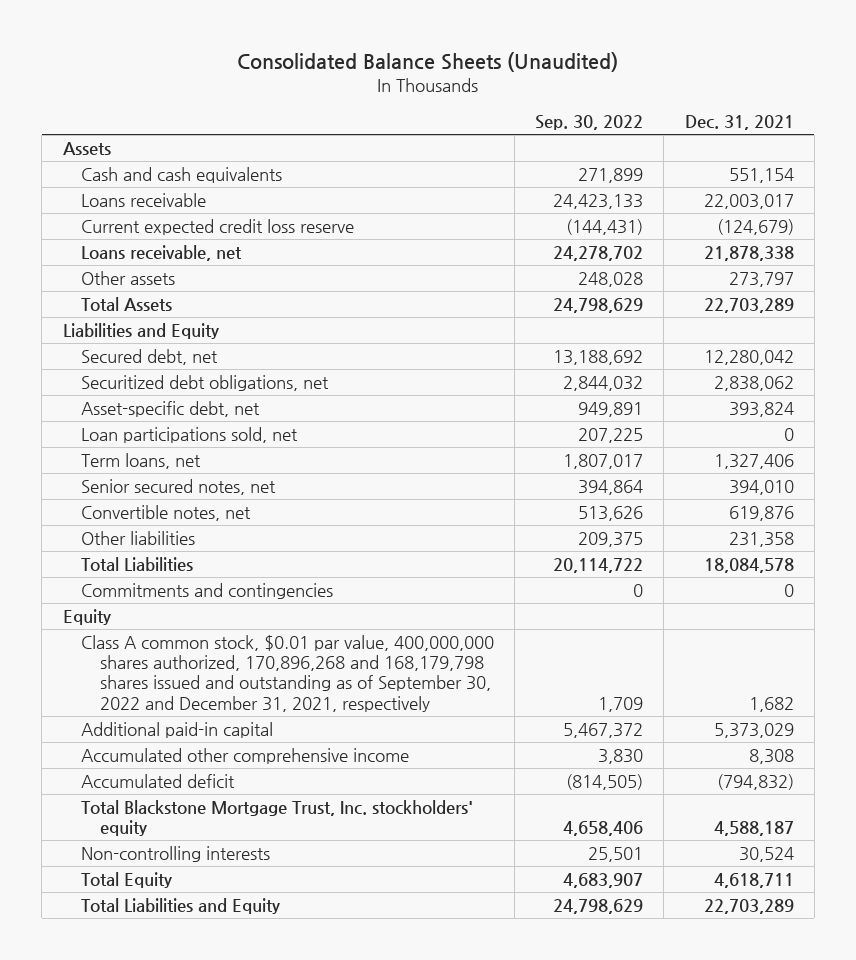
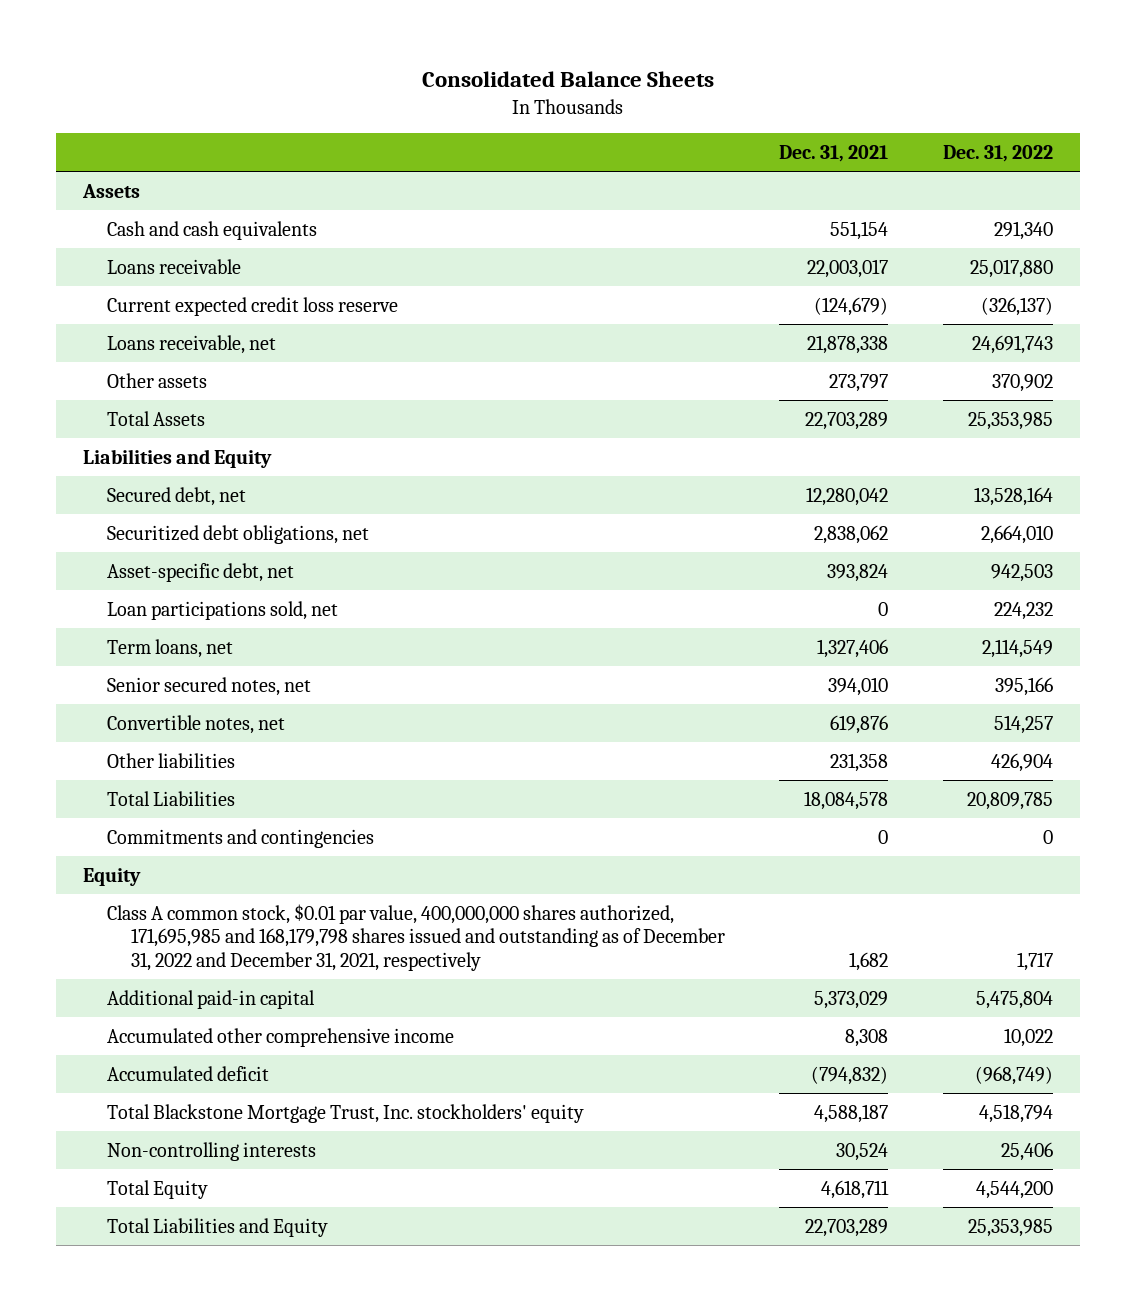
[237,52,619,73] Consolidated Balance Sheets (Unaudited) -> [422,70,715,87] Consolidated Balance Sheets
[535,114,644,130] Sep. 30, 2022 -> none
none -> [942,145,1053,163] Dec. 31, 2022
[81,634,495,712] Class A common stock, $0.01 par value, 400,000,000 shares authorized, 170,896,268 and 168,179,798 shares issued and outstanding as of September 30, 2022 and December 31, 2021, respectively -> [107,903,725,971] Class A common stock, $0.01 par value, 400,000,000 shares authorized, 171,695,985 and 168,179,798 shares issued and outstanding as of December 31, 2022 and December 31, 2021, respectively

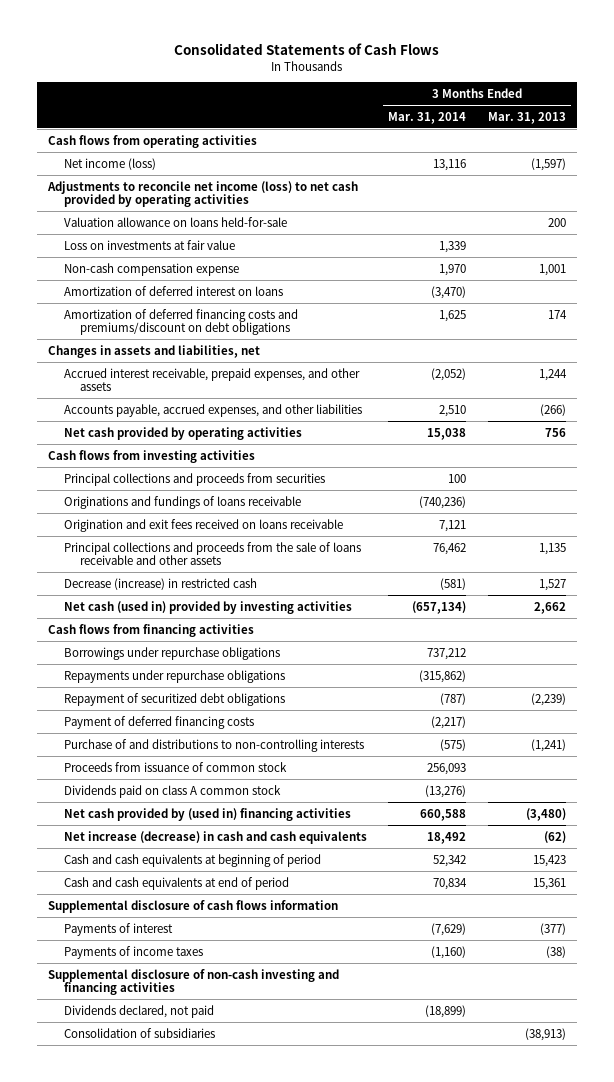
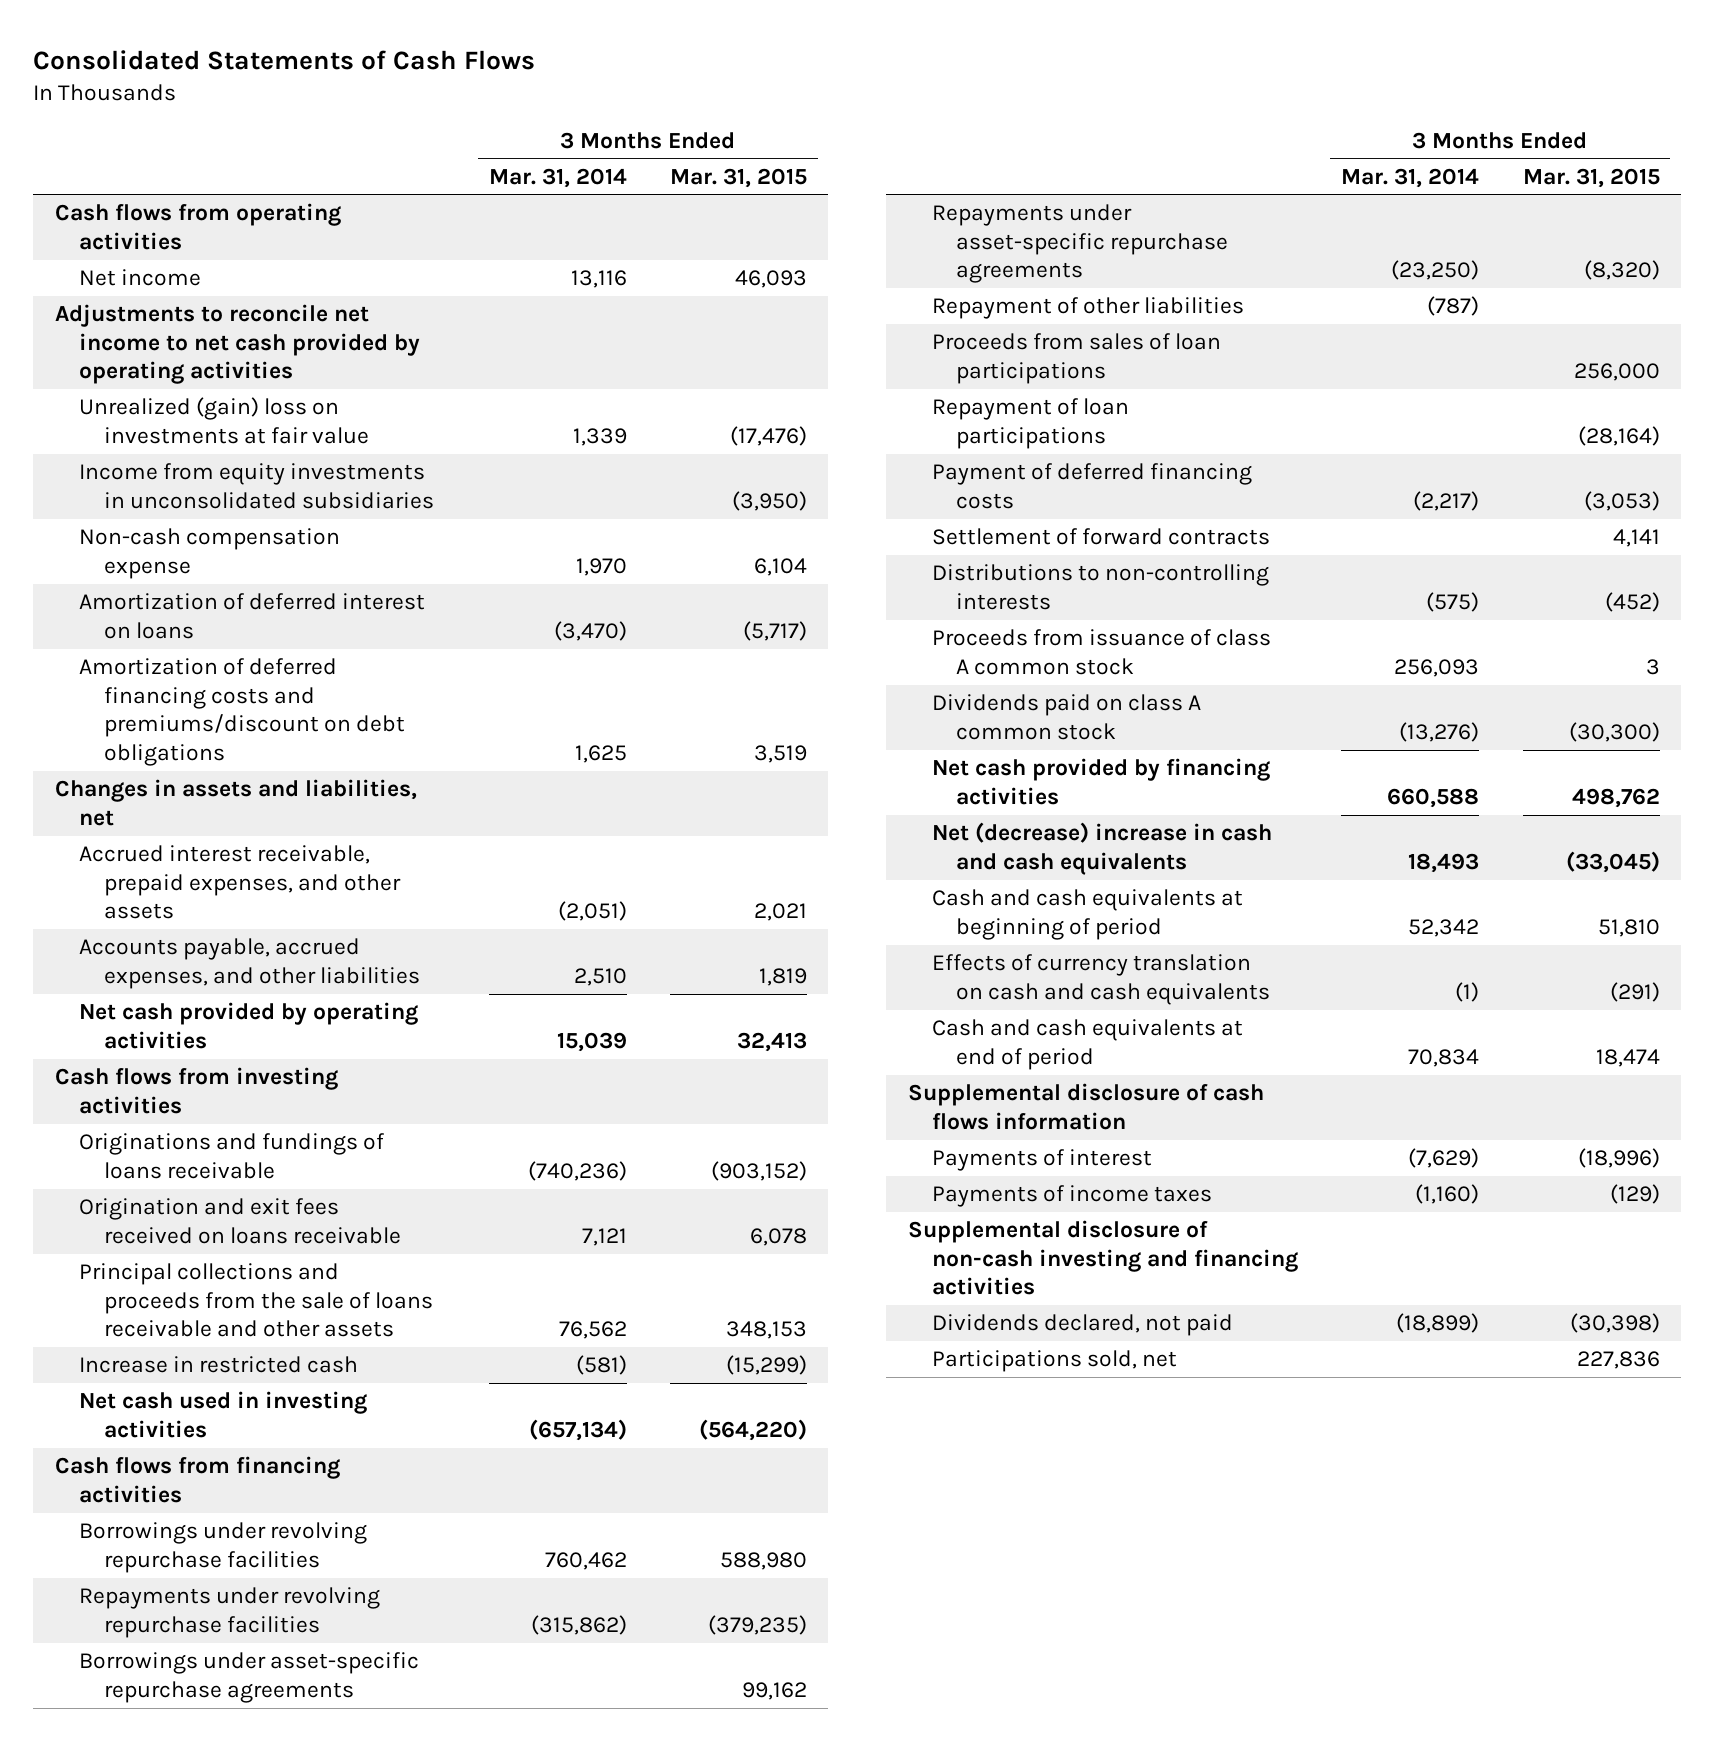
[487,111,566,124] Mar. 31, 2013 -> none
none -> [669,167,807,188] Mar. 31, 2015
[63,216,287,227] Valuation allowance on loans held-for-sale -> none
[63,157,156,170] Net income (loss) -> [79,269,202,287] Net income
[46,180,358,208] Adjustments to reconcile net income (loss) to net cash provided by operating activities -> [54,304,421,385] Adjustments to reconcile net income to net cash provided by operating activities
[63,239,235,250] Loss on investments at fair value -> [79,397,369,444] Unrealized (gain) loss on investments at fair value
none -> [79,463,434,509] Income from equity investments in unconsolidated subsidiaries
[431,367,467,381] (2,052) -> [557,901,627,922] (2,051)
[427,427,467,440] 15,038 -> [556,1031,627,1052] 15,039
[63,472,325,486] Principal collections and proceeds from securities -> none
[433,542,467,555] 76,462 -> [558,1321,627,1340] 76,562
[63,577,257,590] Decrease (increase) in restricted cash -> [79,1356,359,1374] Increase in restricted cash
[63,600,352,614] Net cash (used in) provided by investing activities -> [79,1391,368,1438] Net cash used in investing activities
[63,646,280,660] Borrowings under repurchase obligations -> [79,1522,368,1573] Borrowings under revolving repurchase facilities
[427,647,467,660] 737,212 -> [544,1551,627,1570] 760,462
[63,669,285,683] Repayments under repurchase obligations -> [79,1587,381,1638] Repayments under revolving repurchase facilities
none -> [79,1652,420,1703] Borrowings under asset-specific repurchase agreements
none -> [931,204,1229,284] Repayments under asset-specific repurchase agreements
[63,692,285,706] Repayment of securitized debt obligations -> [931,297,1244,320] Repayment of other liabilities
none -> [931,333,1221,384] Proceeds from sales of loan participations
none -> [931,398,1129,449] Repayment of loan participations
none -> [931,528,1270,546] Settlement of forward contracts
[63,738,364,752] Purchase of and distributions to non-controlling interests -> [931,564,1269,610] Distributions to non-controlling interests
[63,761,287,772] Proceeds from issuance of common stock -> [931,629,1271,675] Proceeds from issuance of class A common stock
[63,807,351,821] Net cash provided by (used in) financing activities -> [931,758,1270,805] Net cash provided by financing activities
[63,830,367,844] Net increase (decrease) in cash and cash equivalents -> [931,822,1272,875] Net (decrease) increase in cash and cash equivalents
[427,831,467,844] 18,492 -> [1408,852,1480,873] 18,493
none -> [931,954,1271,1005] Effects of currency translation on cash and cash equivalents
[63,1027,215,1038] Consolidation of subsidiaries -> none
none -> [931,1350,1177,1373] Participations sold, net

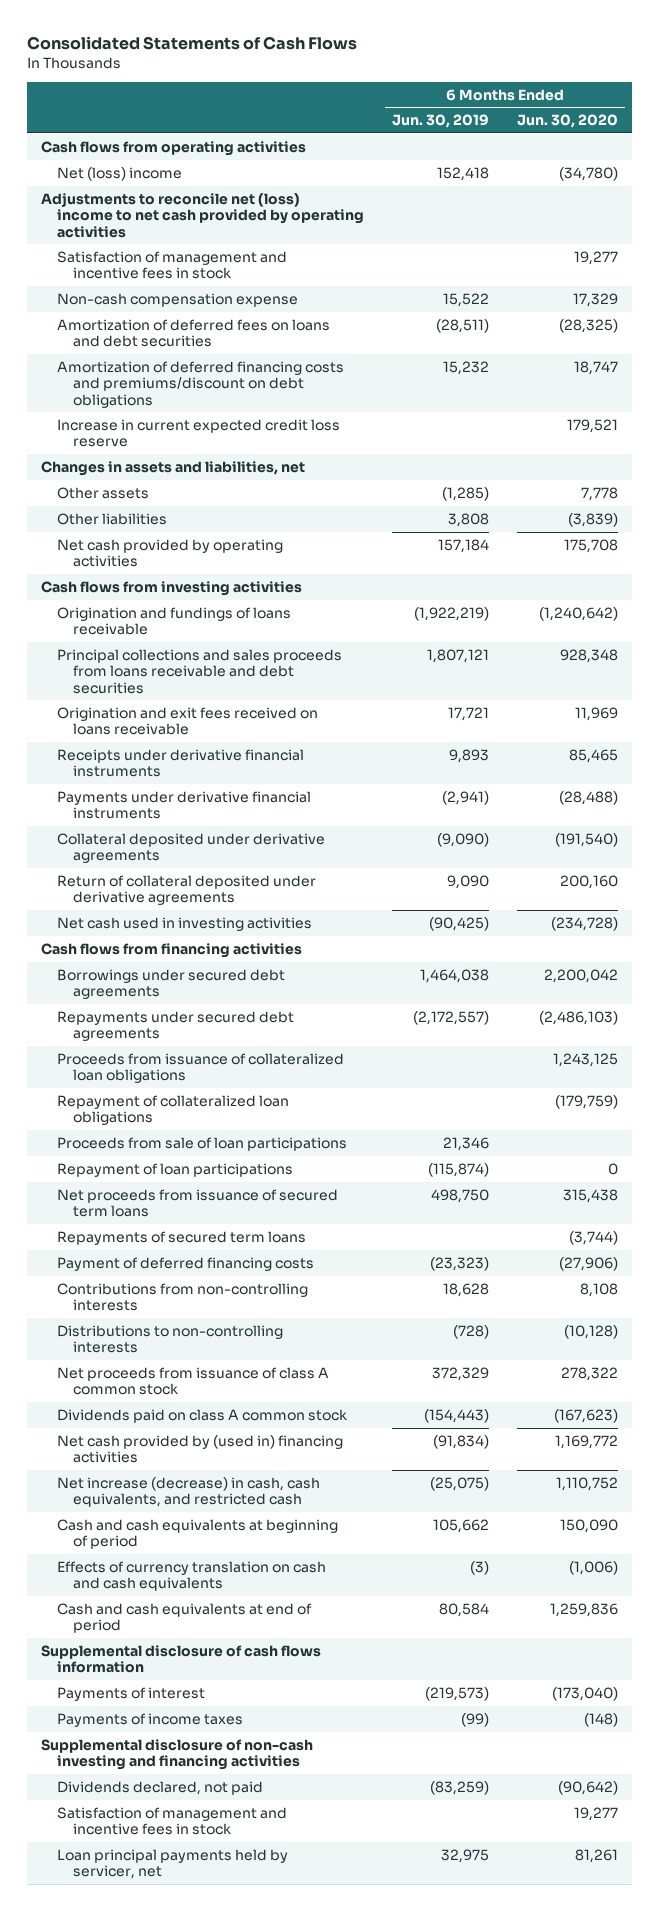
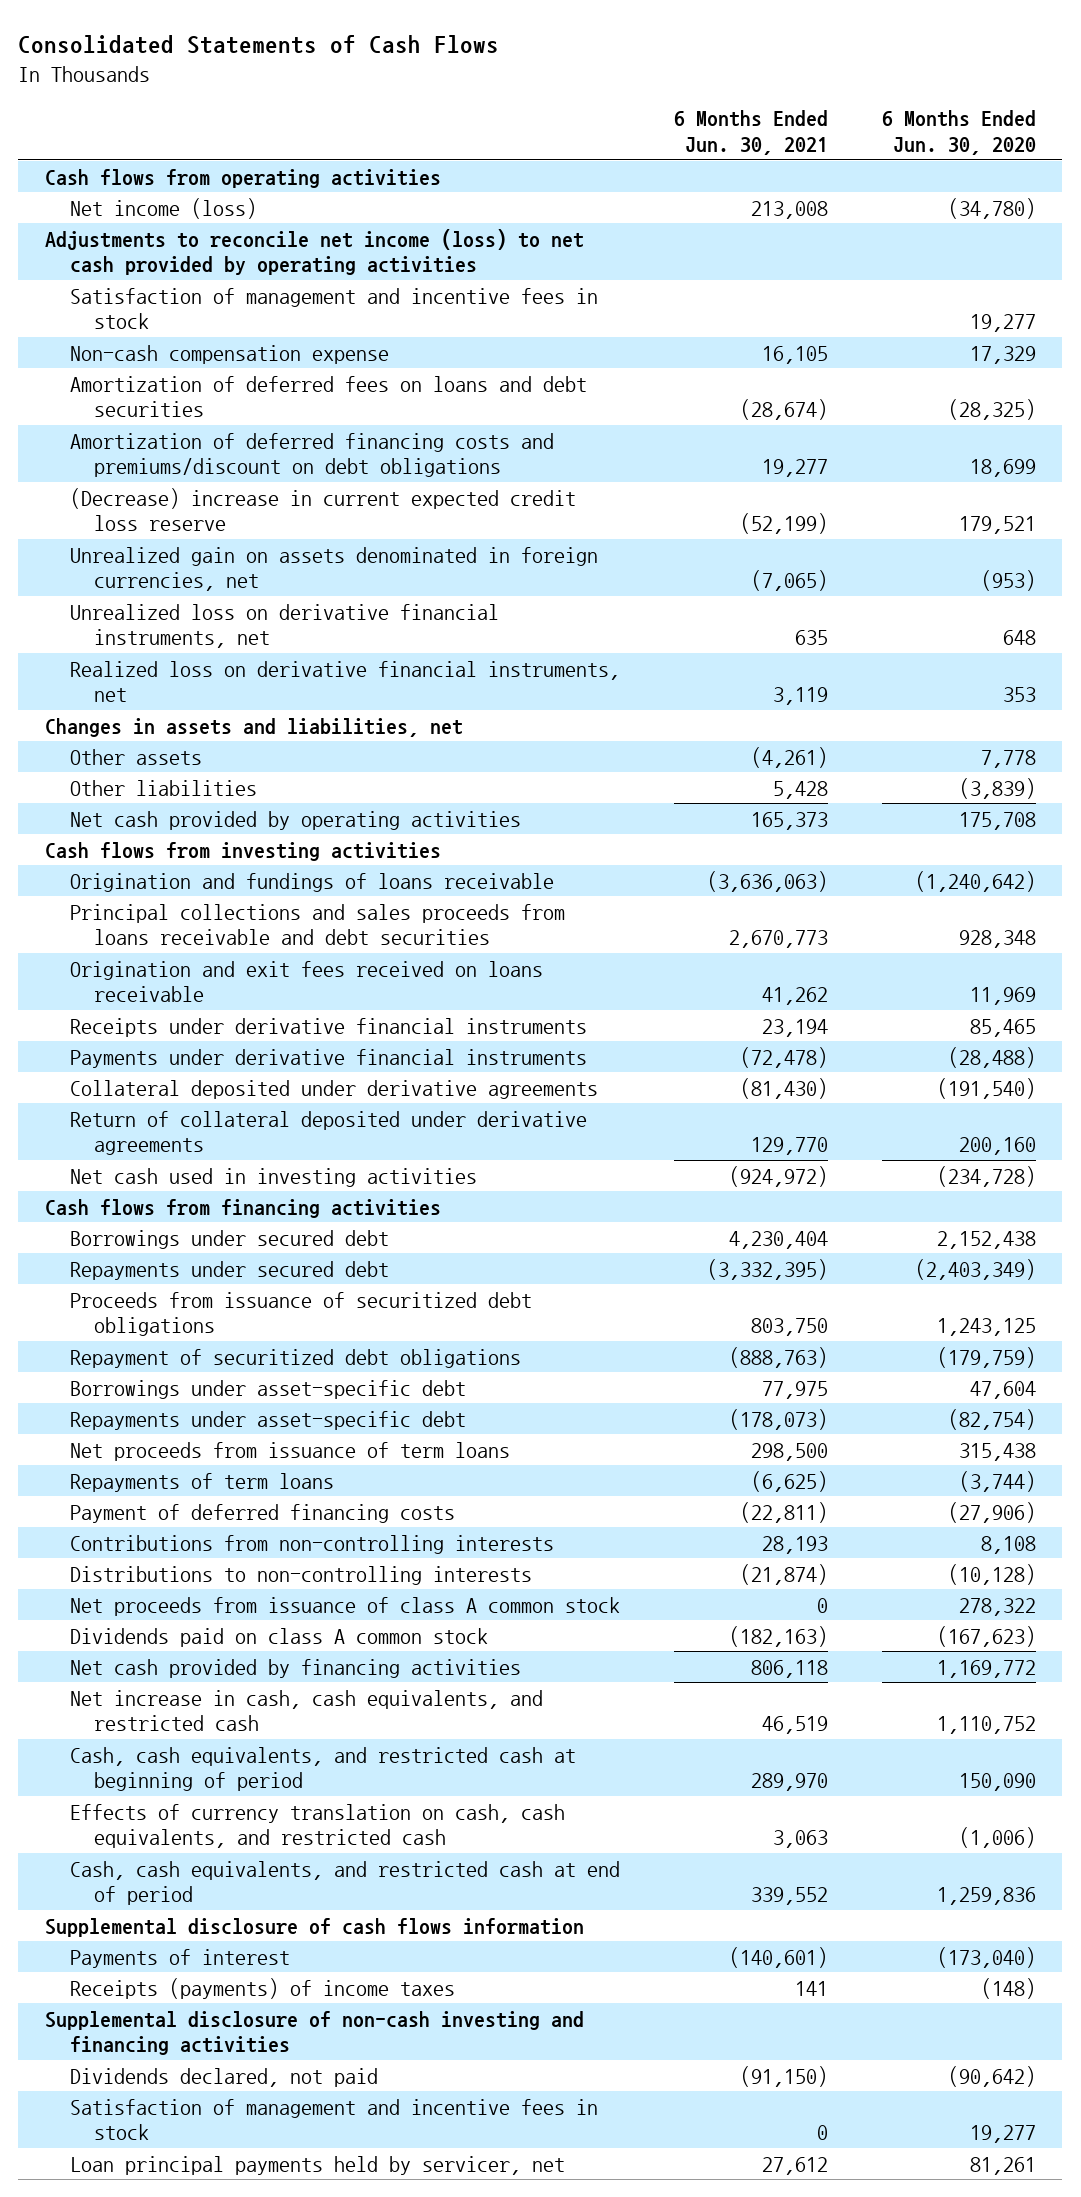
[391,114,489,129] Jun. 30, 2019 -> none
none -> [673,110,828,155] 6 Months Ended Jun. 30, 2021
[57,166,183,181] Net (loss) income -> [69,197,257,219] Net income (loss)
[41,192,365,238] Adjustments to reconcile net (loss) income to net cash provided by operating activities -> [45,228,585,276] Adjustments to reconcile net income (loss) to net cash provided by operating activities
[573,360,618,375] 18,747 -> [969,459,1036,478] 18,699
[57,418,341,448] Increase in current expected credit loss reserve -> [69,487,576,532] (Decrease) increase in current expected credit loss reserve
none -> [69,546,598,592] Unrealized gain on assets denominated in foreign currencies, net
none -> [69,603,499,649] Unrealized loss on derivative financial instruments, net
none -> [69,660,620,703] Realized loss on derivative financial instruments, net
[57,1136,348,1151] Proceeds from sale of loan participations -> none
[57,1162,294,1177] Repayment of loan participations -> none
[57,968,286,1000] Borrowings under secured debt agreements -> [69,1229,389,1249] Borrowings under secured debt
[543,968,618,983] 2,200,042 -> [936,1230,1036,1249] 2,152,438
[57,1010,295,1042] Repayments under secured debt agreements -> [69,1260,389,1280] Repayments under secured debt
[538,1010,618,1025] (2,486,103) -> [914,1258,1036,1280] (2,403,349)
[57,1052,345,1084] Proceeds from issuance of collateralized loan obligations -> [69,1291,532,1337] Proceeds from issuance of securitized debt obligations
[57,1094,290,1126] Repayment of collateralized loan obligations -> [69,1348,521,1368] Repayment of securitized debt obligations
none -> [69,1379,466,1399] Borrowings under asset-specific debt
none -> [69,1410,466,1430] Repayments under asset-specific debt
[57,1188,339,1218] Net proceeds from issuance of secured term loans -> [69,1441,510,1461] Net proceeds from issuance of term loans
[57,1230,307,1245] Repayments of secured term loans -> [69,1472,334,1492] Repayments of term loans
[57,1434,344,1464] Net cash provided by (used in) financing activities -> [69,1658,521,1678] Net cash provided by financing activities
[57,1476,321,1508] Net increase (decrease) in cash, cash equivalents, and restricted cash -> [69,1689,543,1732] Net increase in cash, cash equivalents, and restricted cash
[57,1518,339,1550] Cash and cash equivalents at beginning of period -> [69,1746,576,1792] Cash, cash equivalents, and restricted cash at beginning of period
[57,1560,327,1592] Effects of currency translation on cash and cash equivalents -> [69,1803,565,1849] Effects of currency translation on cash, cash equivalents, and restricted cash
[57,1602,313,1634] Cash and cash equivalents at end of period -> [69,1860,620,1906] Cash, cash equivalents, and restricted cash at end of period
[57,1712,244,1727] Payments of income taxes -> [69,1977,455,1999] Receipts (payments) of income taxes

